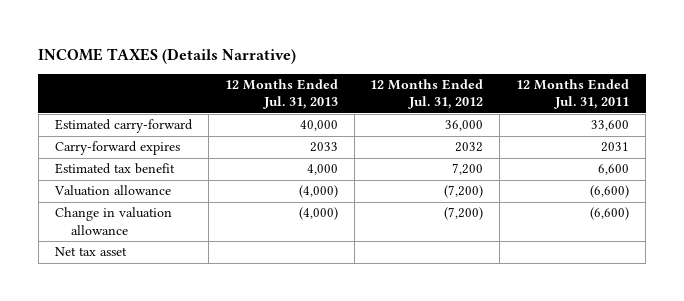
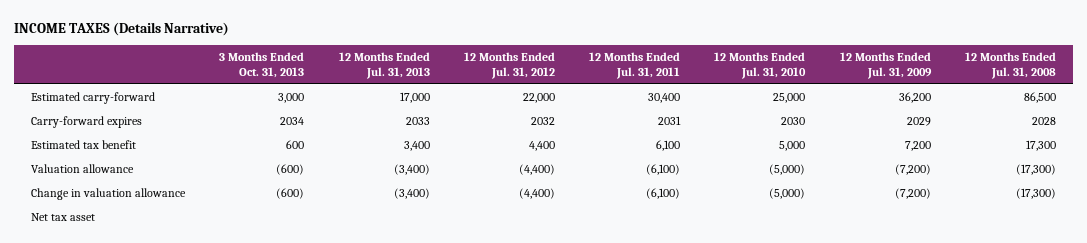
none -> [219,51,305,79] 3 Months Ended Oct. 31, 2013
none -> [714,51,807,80] 12 Months Ended Jul. 31, 2010
none -> [839,51,932,80] 12 Months Ended Jul. 31, 2009
none -> [964,51,1056,80] 12 Months Ended Jul. 31, 2008
[299,120,338,132] 40,000 -> [399,91,430,103] 17,000
[445,120,484,132] 36,000 -> [522,92,555,103] 22,000
[591,120,630,132] 33,600 -> [648,92,681,103] 30,400
[306,164,338,176] 4,000 -> [403,140,430,151] 3,400
[452,163,484,176] 7,200 -> [528,140,555,151] 4,400
[598,164,630,176] 6,600 -> [656,139,681,151] 6,100
[298,185,338,199] (4,000) -> [393,163,430,175] (3,400)
[444,185,484,199] (7,200) -> [518,163,555,175] (4,400)
[590,185,630,199] (6,600) -> [646,163,681,175] (6,100)
[298,207,338,221] (4,000) -> [393,187,430,199] (3,400)
[444,207,484,221] (7,200) -> [518,187,555,199] (4,400)
[590,207,630,221] (6,600) -> [646,187,681,199] (6,100)

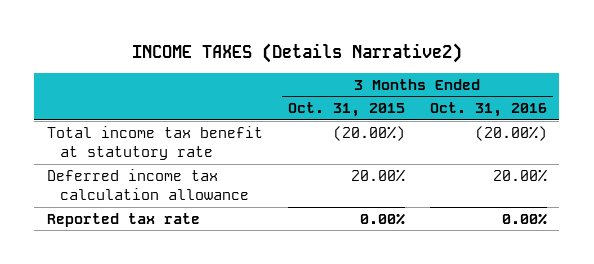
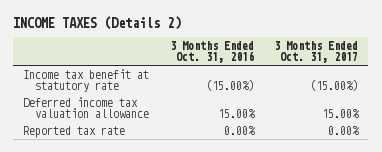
[131,42,462,63] INCOME TAXES (Details Narrative2) -> [13,15,182,30] INCOME TAXES (Details 2)
[287,102,405,118] Oct. 31, 2015 -> none
none -> [274,40,359,63] 3 Months Ended Oct. 31, 2017
[46,125,263,161] Total income tax benefit at statutory rate -> [23,68,150,92] Income tax benefit at statutory rate
[474,125,547,141] (20.00%) -> [205,78,254,91] (15.00%)
[46,168,250,201] Deferred income tax calculation allowance -> [23,96,149,118] Deferred income tax valuation allowance
[492,168,547,182] 20.00% -> [217,108,256,118] 15.00%

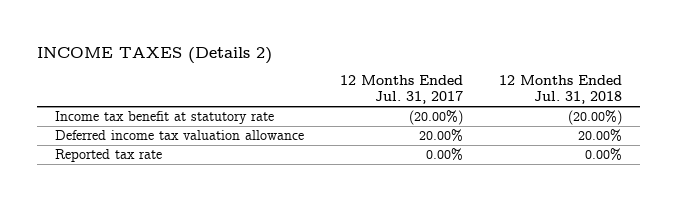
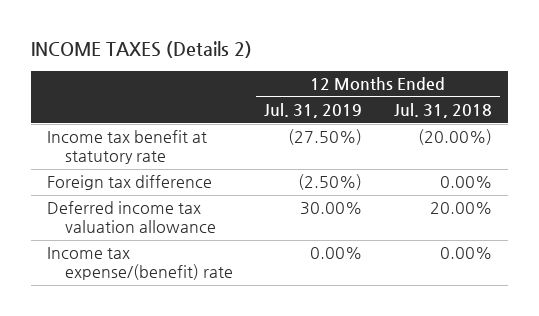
[340,75,464,104] 12 Months Ended Jul. 31, 2017 -> none
none -> [264,103,363,119] Jul. 31, 2019
none -> [47,175,213,191] Foreign tax difference
[55,149,163,163] Reported tax rate -> [47,247,233,281] Income tax expense/(benefit) rate

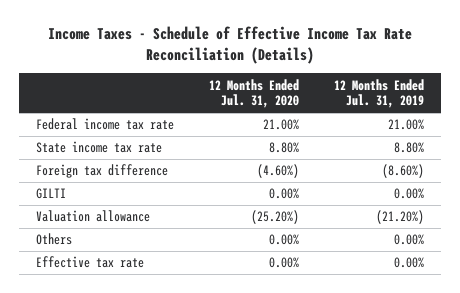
[31,41,253,59] INCOME TAXES (Details 2) -> [47,26,412,64] Income Taxes - Schedule of Effective Income Tax Rate Reconciliation (Details)
[393,103,492,119] Jul. 31, 2018 -> none
none -> [208,78,299,108] 12 Months Ended Jul. 31, 2020
[47,130,208,165] Income tax benefit at statutory rate -> [36,118,175,131] Federal income tax rate
[288,129,363,146] (27.50%) -> [387,119,424,131] 21.00%
none -> [36,141,163,154] State income tax rate
[298,174,363,191] (2.50%) -> [381,164,424,179] (8.60%)
none -> [36,188,67,200] GILTI
[47,201,216,234] Deferred income tax valuation allowance -> [36,210,151,223] Valuation allowance
[300,202,363,216] 30.00% -> [375,210,424,225] (21.20%)
none -> [36,233,73,246] Others
[47,247,233,281] Income tax expense/(benefit) rate -> [36,256,145,269] Effective tax rate

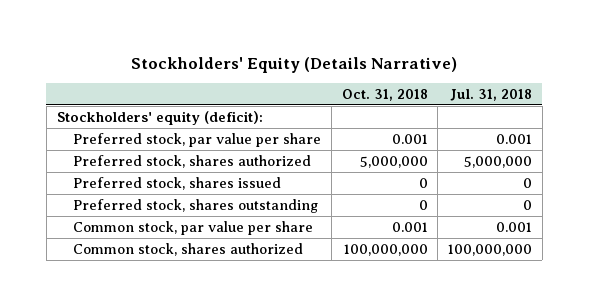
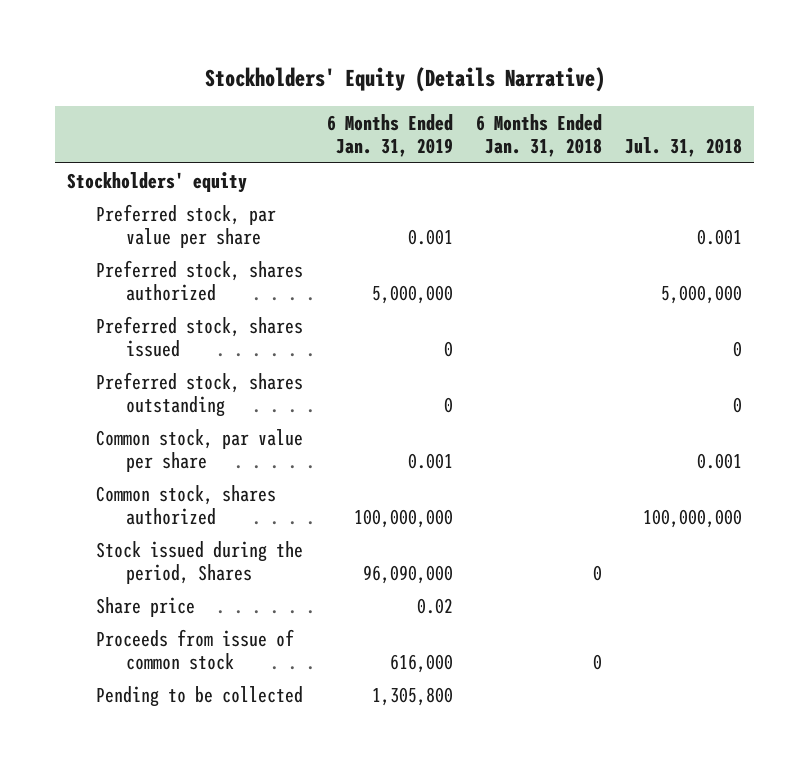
[341,88,428,101] Oct. 31, 2018 -> none
none -> [326,113,453,158] 6 Months Ended Jan. 31, 2019
none -> [475,113,602,158] 6 Months Ended Jan. 31, 2018
[56,110,263,125] Stockholders' equity (deficit): -> [66,171,247,193] Stockholders' equity
none -> [96,540,304,584] Stock issued during the period, Shares
none -> [96,596,196,617] Share price
none -> [96,628,295,670] Proceeds from issue of common stock
none -> [96,685,304,707] Pending to be collected

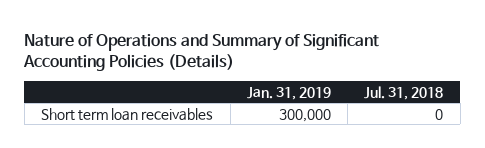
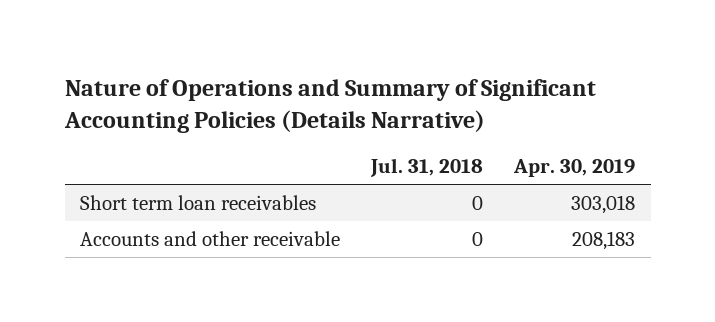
[23,33,380,72] Nature of Operations and Summary of Significant Accounting Policies (Details) -> [63,79,596,133] Nature of Operations and Summary of Significant Accounting Policies (Details Narrative)
[246,86,331,100] Jan. 31, 2019 -> none
none -> [513,158,636,177] Apr. 30, 2019
none -> [80,231,341,247] Accounts and other receivable

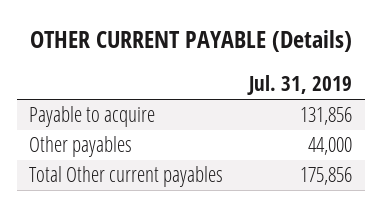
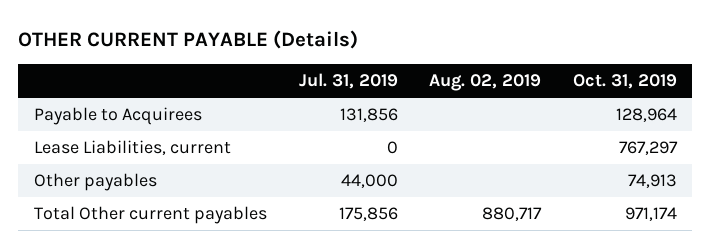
none -> [429,74,542,92] Aug. 02, 2019
none -> [572,74,677,90] Oct. 31, 2019
[29,106,156,128] Payable to acquire -> [33,107,202,126] Payable to Acquirees
none -> [33,140,231,156] Lease Liabilities, current

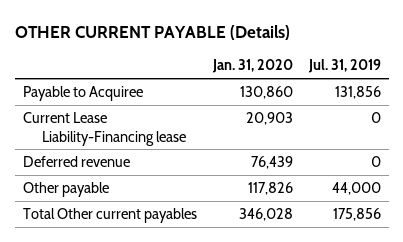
[429,74,542,92] Aug. 02, 2019 -> none
[572,74,677,90] Oct. 31, 2019 -> none
none -> [211,59,293,74] Jan. 31, 2020
[33,107,202,126] Payable to Acquirees -> [22,86,143,102] Payable to Acquiree
[33,140,231,156] Lease Liabilities, current -> [22,112,186,146] Current Lease Liability-Financing lease
none -> [22,156,130,168] Deferred revenue
[33,173,157,192] Other payables -> [22,182,109,198] Other payable

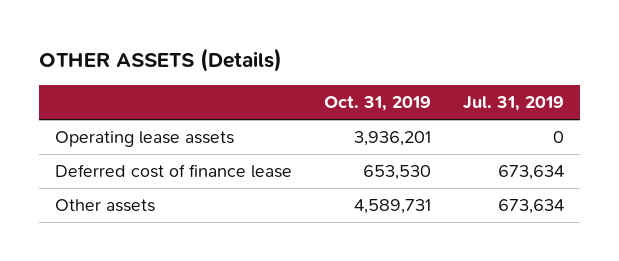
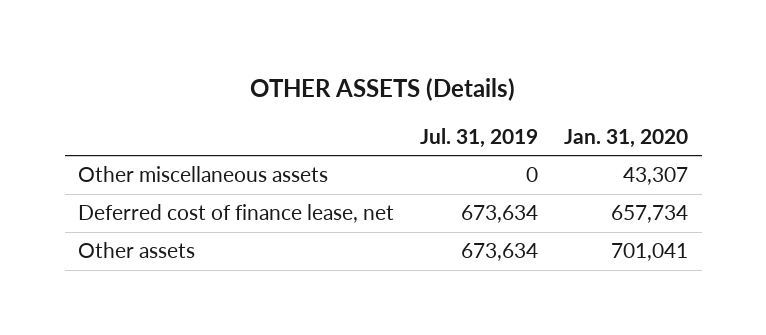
[324,96,432,112] Oct. 31, 2019 -> none
none -> [564,128,689,148] Jan. 31, 2020
[54,131,234,148] Operating lease assets -> none
none -> [77,166,328,183] Other miscellaneous assets
[54,164,292,179] Deferred cost of finance lease -> [77,204,394,224] Deferred cost of finance lease, net

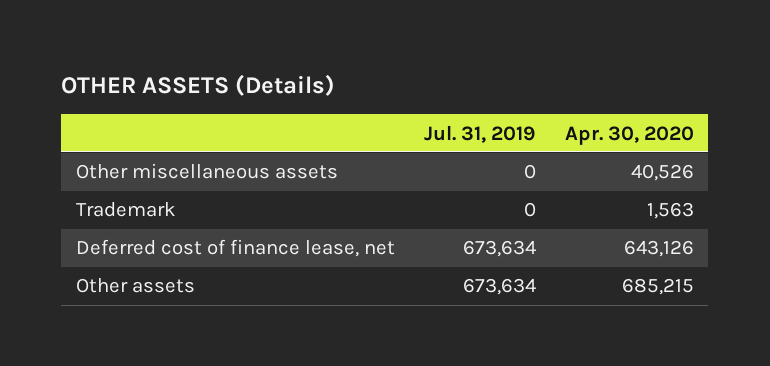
[564,128,689,148] Jan. 31, 2020 -> none
none -> [564,125,694,145] Apr. 30, 2020
none -> [75,202,176,218] Trademark

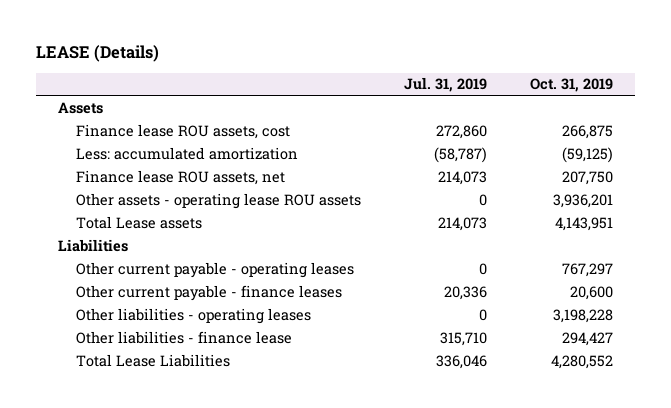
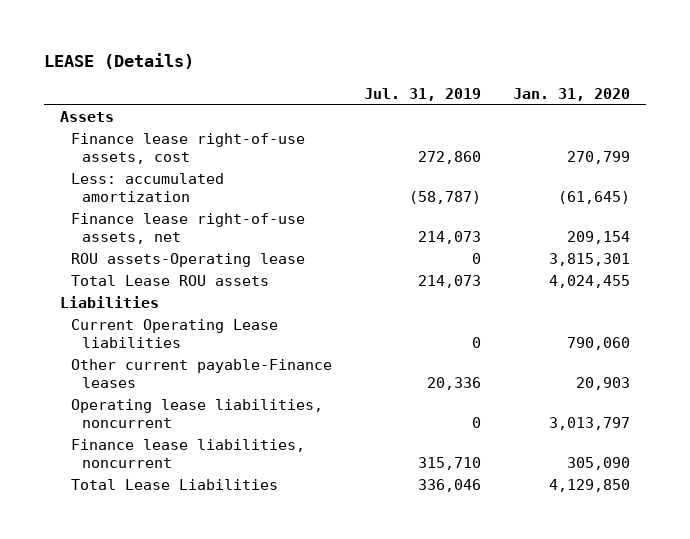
[530,78,614,93] Oct. 31, 2019 -> none
none -> [512,87,630,101] Jan. 31, 2020
[76,123,291,139] Finance lease ROU assets, cost -> [70,132,305,164] Finance lease right-of-use assets, cost
[76,169,286,185] Finance lease ROU assets, net -> [70,212,305,244] Finance lease right-of-use assets, net
[76,192,362,209] Other assets - operating lease ROU assets -> [70,252,305,267] ROU assets-Operating lease
[76,215,203,229] Total Lease assets -> [70,274,269,286] Total Lease ROU assets
[76,261,355,278] Other current payable - operating leases -> [70,318,278,348] Current Operating Lease liabilities
[76,284,343,301] Other current payable - finance leases -> [70,358,332,388] Other current payable-Finance leases
[76,307,312,324] Other liabilities - operating leases -> [70,398,323,428] Operating lease liabilities, noncurrent
[76,330,293,344] Other liabilities - finance lease -> [70,438,305,468] Finance lease liabilities, noncurrent

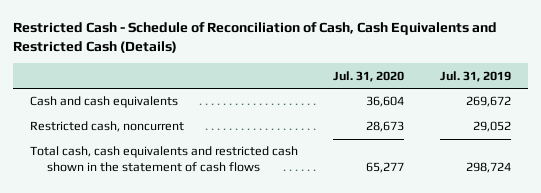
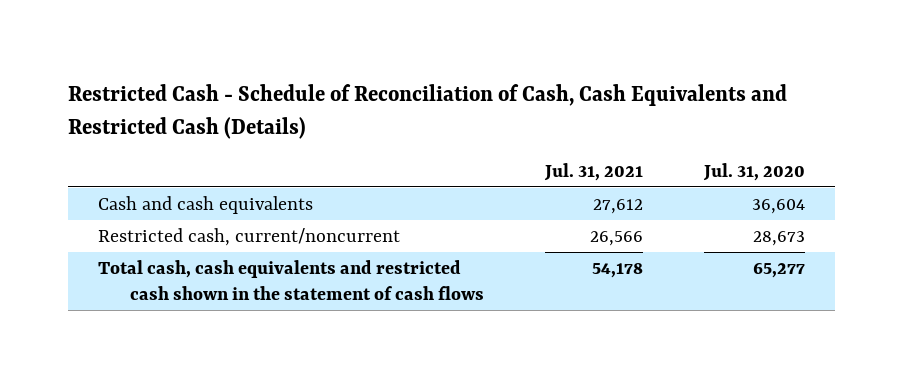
[439,70,511,82] Jul. 31, 2019 -> none
none -> [544,162,644,181] Jul. 31, 2021
[30,121,185,133] Restricted cash, noncurrent -> [98,227,401,246] Restricted cash, current/noncurrent

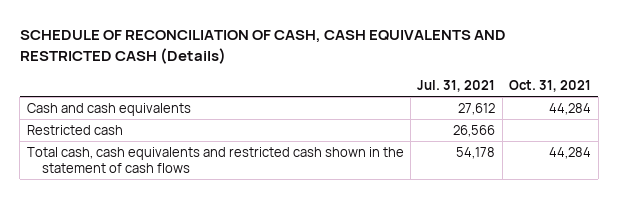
[68,83,788,139] Restricted Cash - Schedule of Reconciliation of Cash, Cash Equivalents and Restricted Cash (Details) -> [19,30,506,64] SCHEDULE OF RECONCILIATION OF CASH, CASH EQUIVALENTS AND RESTRICTED CASH (Details)
[702,162,805,181] Jul. 31, 2020 -> none
none -> [509,79,592,92] Oct. 31, 2021
[98,227,401,246] Restricted cash, current/noncurrent -> [26,124,123,135] Restricted cash

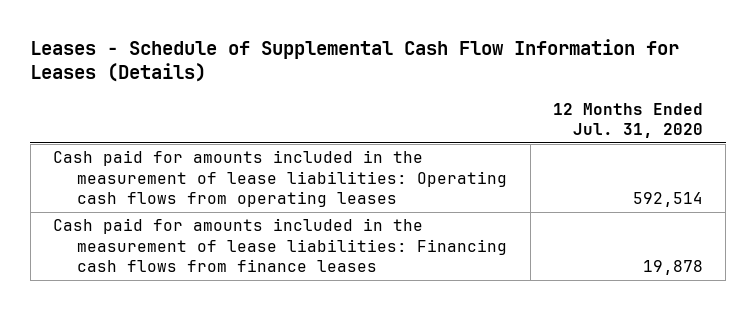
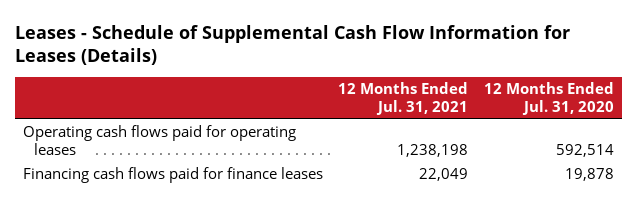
none -> [338,82,469,116] 12 Months Ended Jul. 31, 2021
[52,150,508,207] Cash paid for amounts included in the measurement of lease liabilities: Operating cash flows from operating leases -> [22,125,296,156] Operating cash flows paid for operating leases
[52,218,508,272] Cash paid for amounts included in the measurement of lease liabilities: Financing cash flows from finance leases -> [22,167,323,184] Financing cash flows paid for finance leases

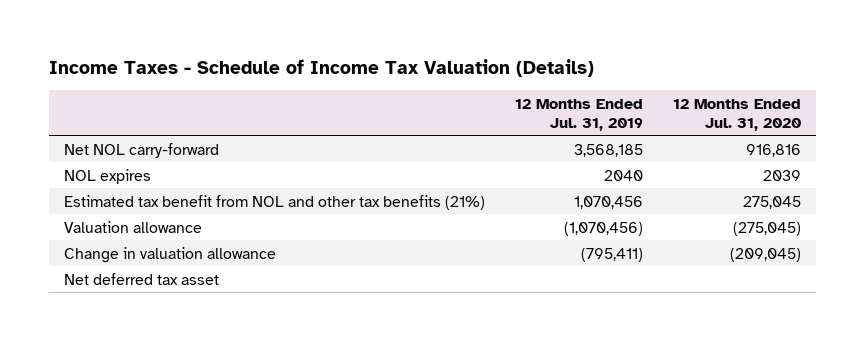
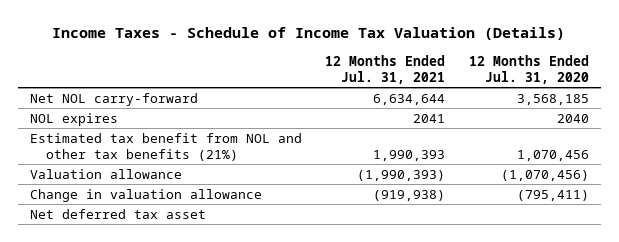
[514,98,643,131] 12 Months Ended Jul. 31, 2019 -> none
none -> [325,54,446,84] 12 Months Ended Jul. 31, 2021
[745,143,801,157] 916,816 -> [517,93,590,105] 3,568,185
[762,169,801,181] 2039 -> [557,113,590,123] 2040
[742,195,801,209] 275,045 -> [517,149,590,161] 1,070,456
[732,221,801,236] (275,045) -> [501,169,590,181] (1,070,456)
[729,247,801,262] (209,045) -> [517,189,590,201] (795,411)

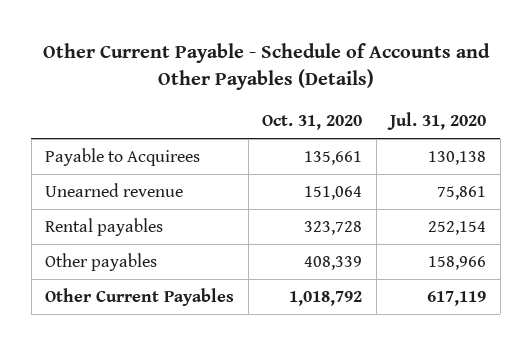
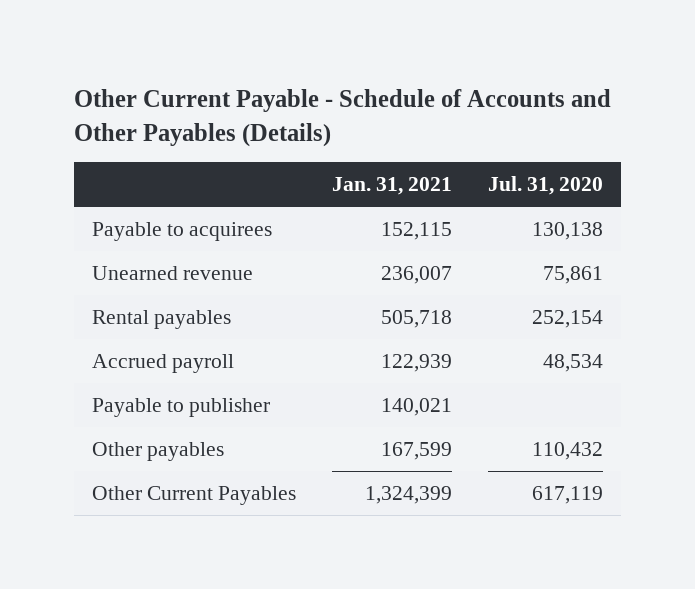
[262,115,363,131] Oct. 31, 2020 -> none
none -> [332,177,453,196] Jan. 31, 2021
[45,148,201,167] Payable to Acquirees -> [92,221,273,241] Payable to acquirees
none -> [92,353,235,373] Accrued payroll
none -> [92,397,271,417] Payable to publisher
[428,256,487,271] 158,966 -> [532,441,604,460] 110,432

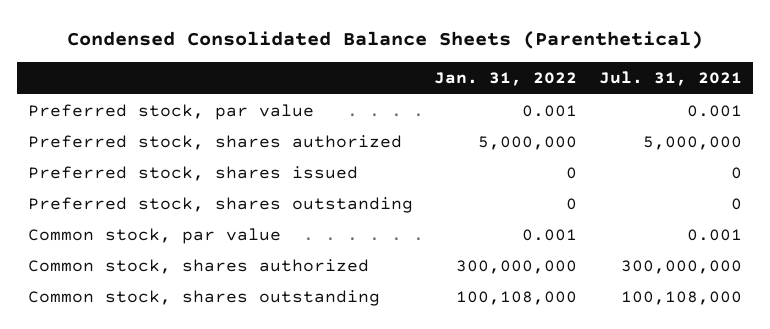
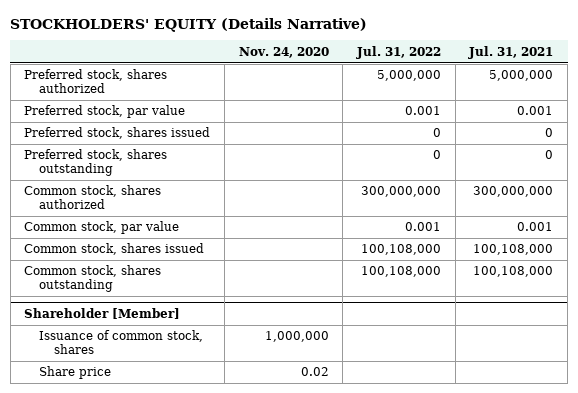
[66,30,703,49] Condensed Consolidated Balance Sheets (Parenthetical) -> [10,17,368,32] STOCKHOLDERS' EQUITY (Details Narrative)
[434,72,578,87] Jan. 31, 2022 -> none
none -> [238,46,329,58] Nov. 24, 2020
none -> [356,45,442,59] Jul. 31, 2022
[27,103,314,120] Preferred stock, par value -> [24,105,186,119] Preferred stock, par value
[27,227,281,244] Common stock, par value -> [24,221,180,235] Common stock, par value
none -> [24,243,205,256] Common stock, shares issued
none -> [24,308,181,320] Shareholder [Member]
none -> [39,330,204,355] Issuance of common stock, shares
none -> [39,366,112,380] Share price

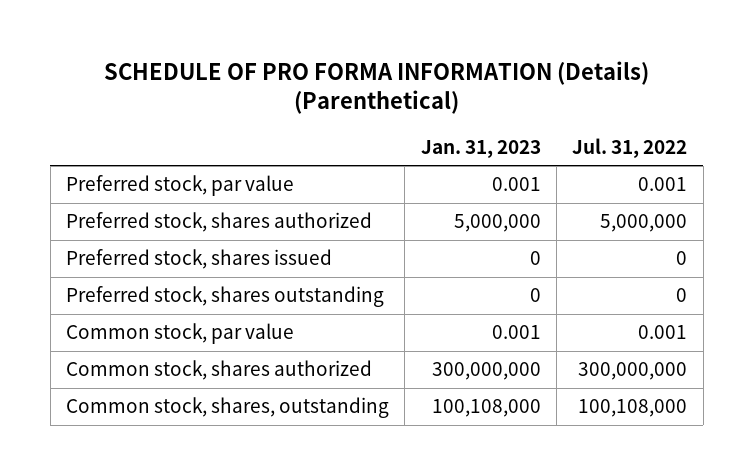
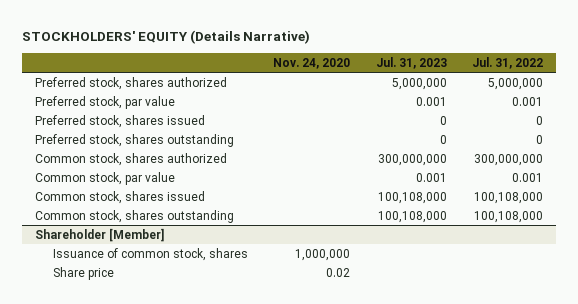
[103,60,649,115] SCHEDULE OF PRO FORMA INFORMATION (Details) (Parenthetical) -> [22,29,311,44] STOCKHOLDERS' EQUITY (Details Narrative)
[420,139,541,158] Jan. 31, 2023 -> none
none -> [273,57,351,69] Nov. 24, 2020
none -> [375,56,447,69] Jul. 31, 2023
[66,175,295,197] Preferred stock, par value -> [34,95,175,109] Preferred stock, par value
[66,323,295,345] Common stock, par value -> [34,171,175,185] Common stock, par value
none -> [34,190,205,204] Common stock, shares issued
[66,397,390,419] Common stock, shares, outstanding -> [34,209,234,223] Common stock, shares outstanding
none -> [34,227,165,242] Shareholder [Member]
none -> [52,247,248,261] Issuance of common stock, shares
none -> [52,266,114,280] Share price

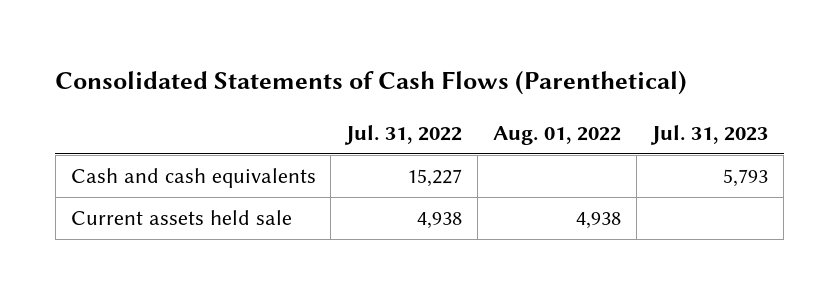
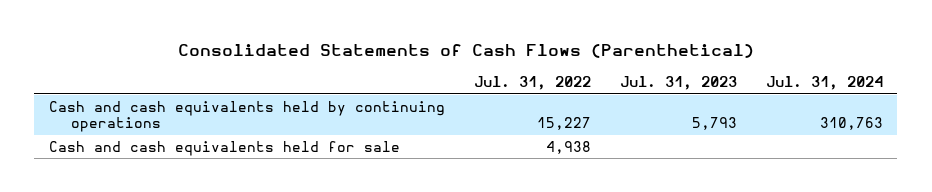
[493,125,622,145] Aug. 01, 2022 -> none
none -> [765,76,883,91] Jul. 31, 2024
[70,168,316,189] Cash and cash equivalents -> [48,101,445,133] Cash and cash equivalents held by continuing operations
[70,210,292,226] Current assets held sale -> [48,141,400,157] Cash and cash equivalents held for sale

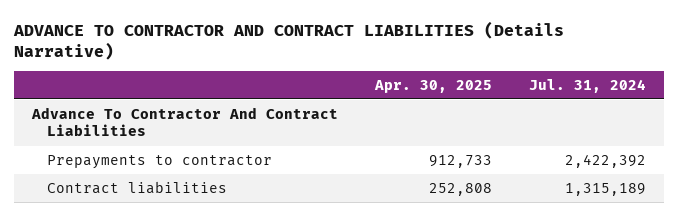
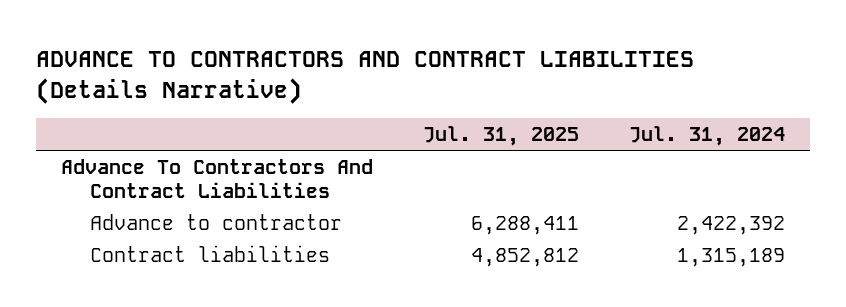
[13,20,565,61] ADVANCE TO CONTRACTOR AND CONTRACT LIABILITIES (Details Narrative) -> [35,50,694,105] ADVANCE TO CONTRACTORS AND CONTRACT LIABILITIES (Details Narrative)
[374,79,493,93] Apr. 30, 2025 -> none
none -> [422,126,579,147] Jul. 31, 2025
[31,106,339,137] Advance To Contractor And Contract Liabilities -> [60,159,373,198] Advance To Contractors And Contract Liabilities
[47,154,273,169] Prepayments to contractor -> [89,214,342,231] Advance to contractor

